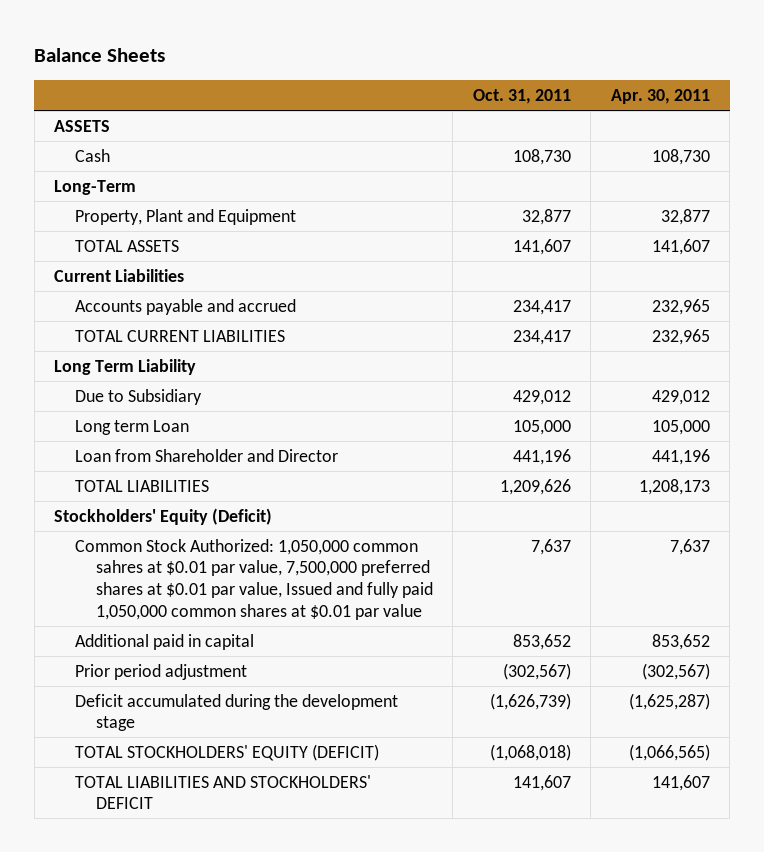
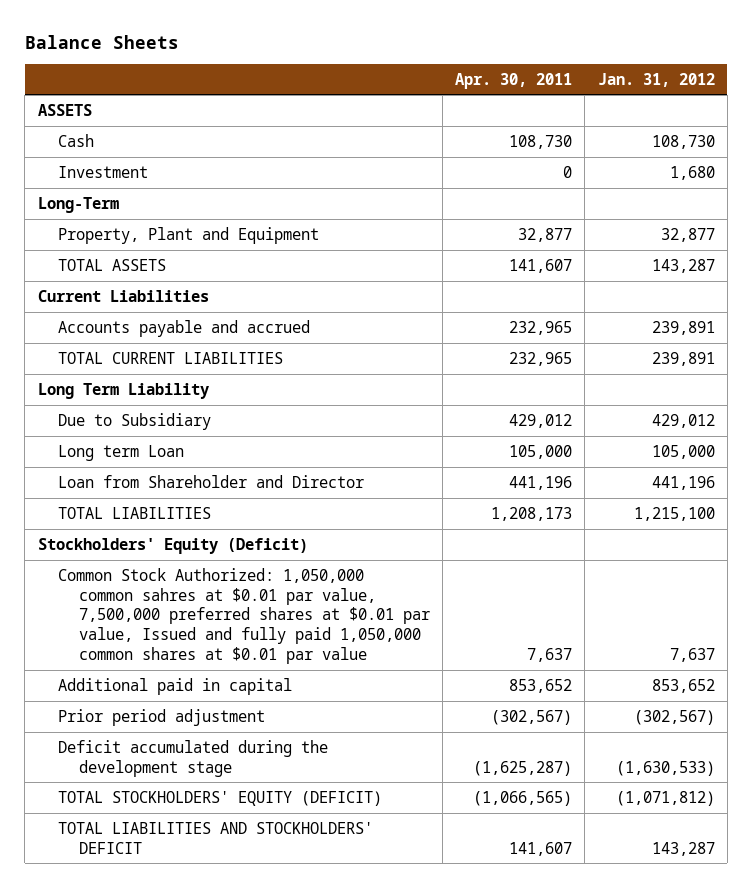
[472,89,571,105] Oct. 31, 2011 -> none
none -> [597,72,715,87] Jan. 31, 2012
none -> [58,165,149,178] Investment

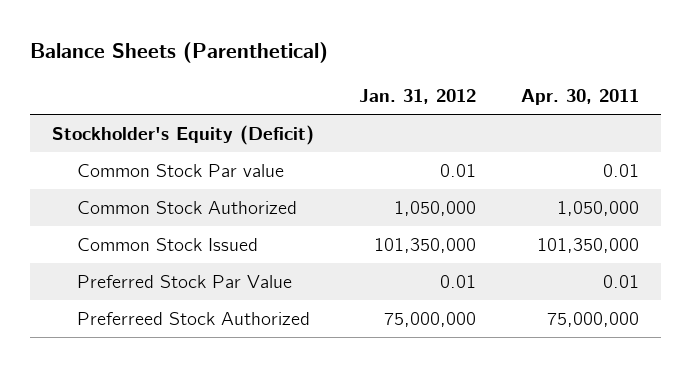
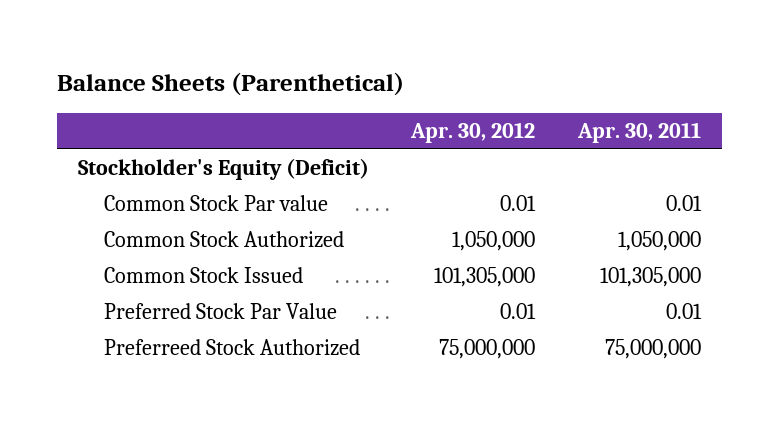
[359,88,477,104] Jan. 31, 2012 -> none
none -> [410,122,536,144] Apr. 30, 2012
[537,238,640,254] 101,350,000 -> [599,267,701,288] 101,305,000

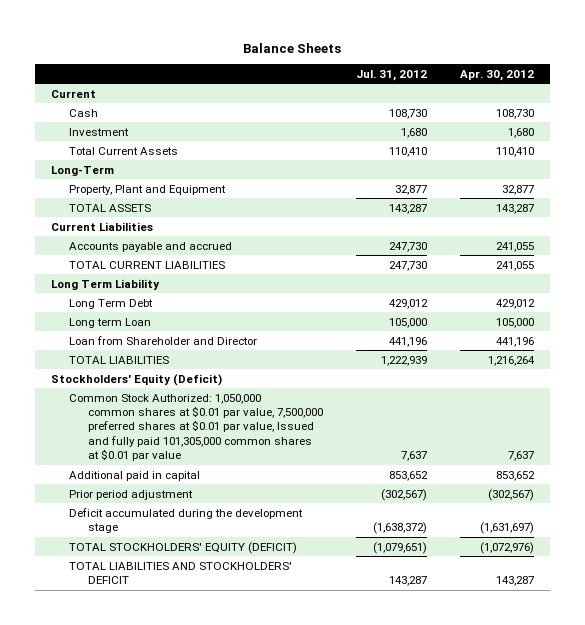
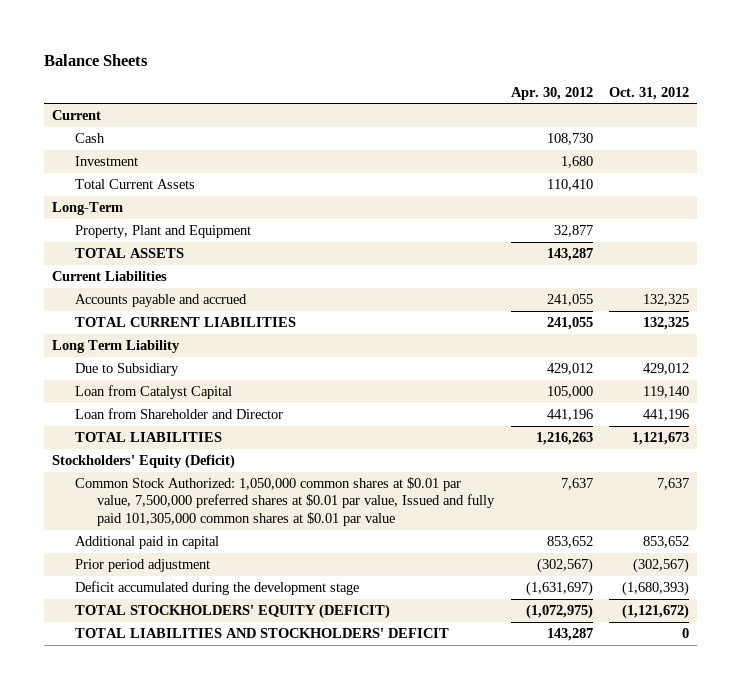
[355,69,427,81] Jul. 31, 2012 -> none
none -> [608,86,689,100] Oct. 31, 2012
[69,298,154,309] Long Term Debt -> [74,363,179,377] Due to Subsidiary
[69,317,152,328] Long term Loan -> [74,385,232,400] Loan from Catalyst Capital
[487,355,535,366] 1,216,264 -> [535,432,593,446] 1,216,263
[479,541,534,554] (1,072,976) -> [525,604,593,620] (1,072,975)

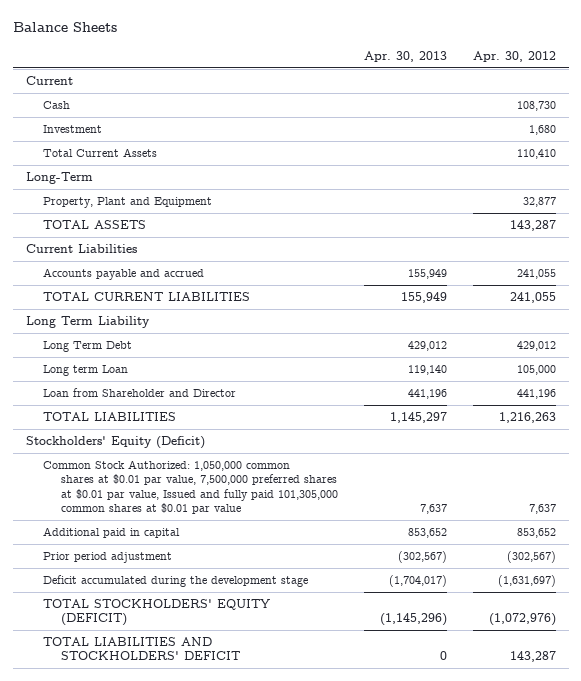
[608,86,689,100] Oct. 31, 2012 -> none
none -> [363,51,447,63] Apr. 30, 2013
[74,363,179,377] Due to Subsidiary -> [43,341,133,353] Long Term Debt
[74,385,232,400] Loan from Catalyst Capital -> [43,365,129,377] Long term Loan
[525,604,593,620] (1,072,975) -> [488,613,556,627] (1,072,976)

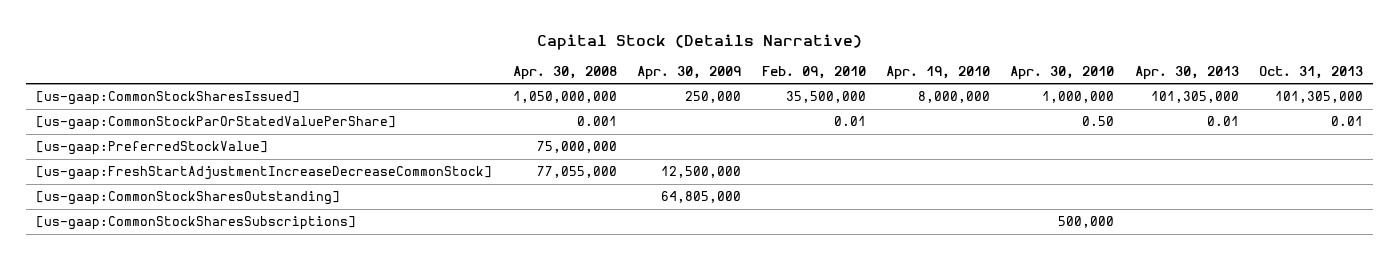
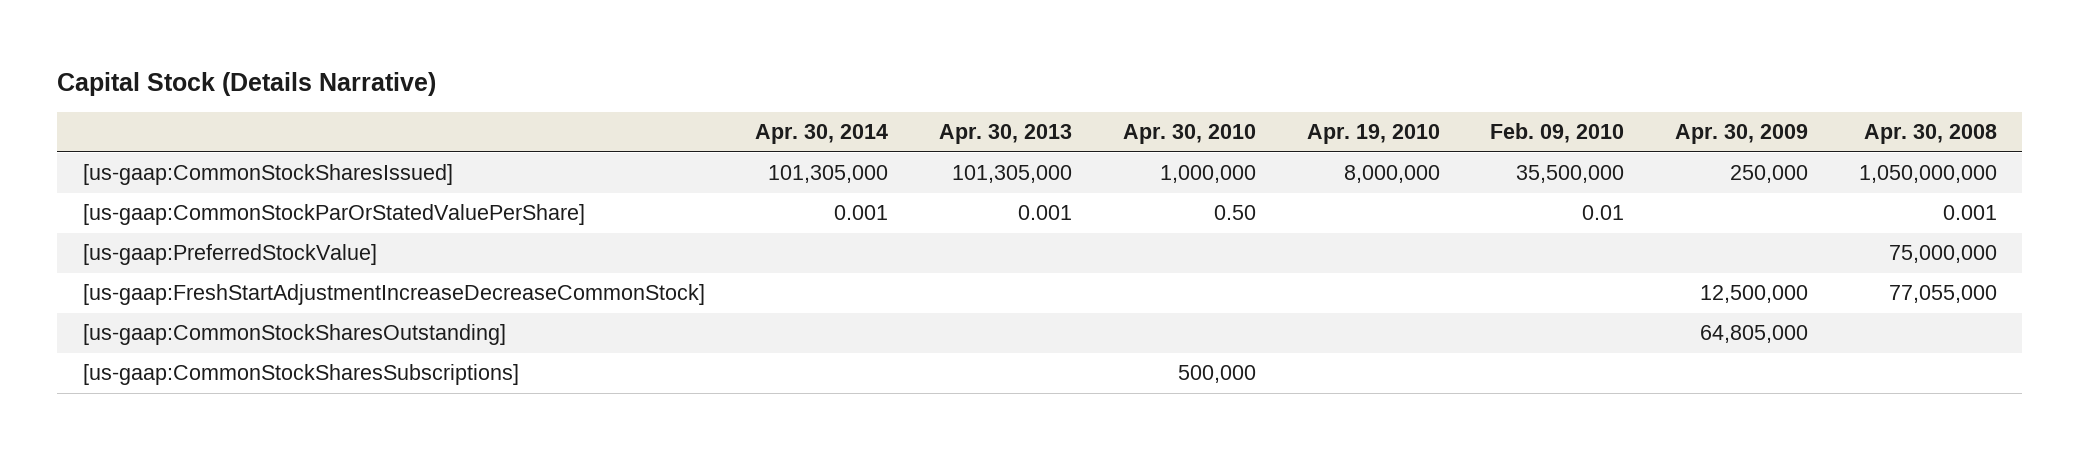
[1259,65,1364,79] Oct. 31, 2013 -> none
none -> [755,124,889,145] Apr. 30, 2014
[1206,116,1239,127] 0.01 -> [1018,205,1073,221] 0.001

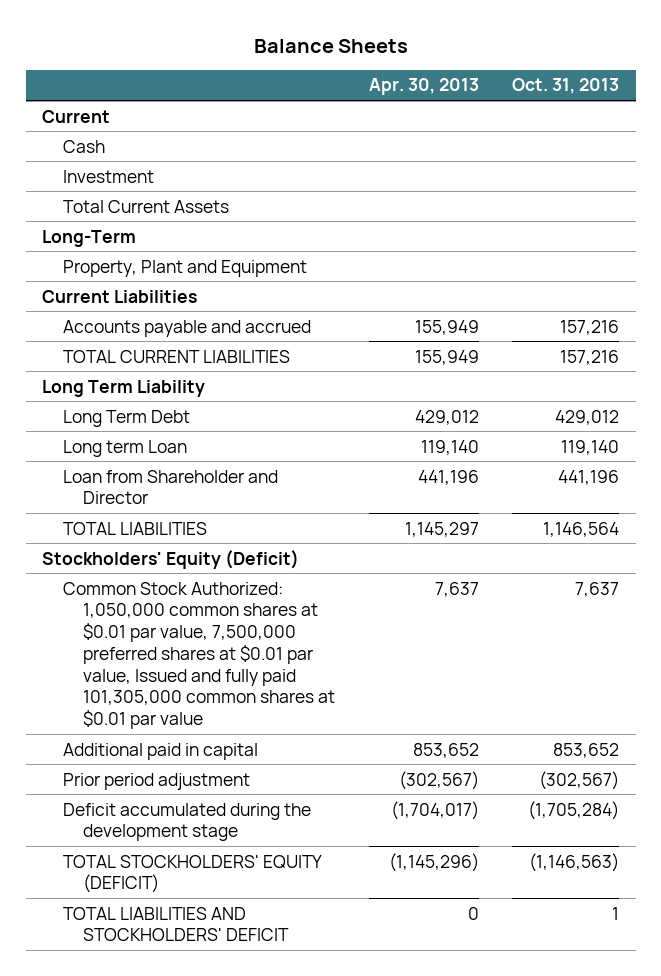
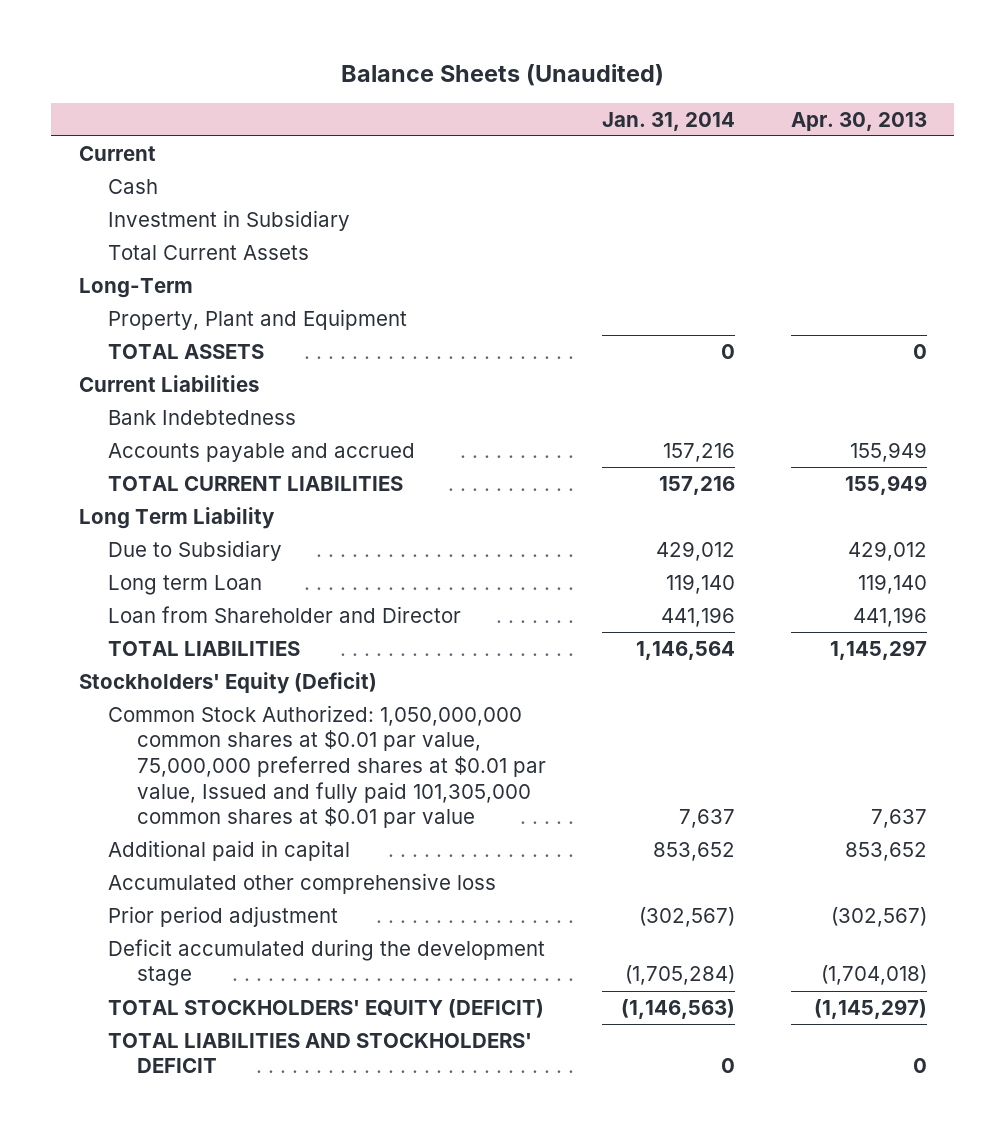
[253,38,408,53] Balance Sheets -> [340,64,664,87] Balance Sheets (Unaudited)
[512,78,620,95] Oct. 31, 2013 -> none
none -> [601,111,735,131] Jan. 31, 2014
[62,169,154,183] Investment -> [108,209,351,231] Investment in Subsidiary
none -> [108,343,265,359] TOTAL ASSETS
none -> [108,409,297,425] Bank Indebtedness
[62,409,190,427] Long Term Debt -> [108,539,283,561] Due to Subsidiary
[62,581,336,730] Common Stock Authorized: 1,050,000 common shares at $0.01 par value, 7,500,000 preferred shares at $0.01 par value, Issued and fully paid 101,305,000 common shares at $0.01 par value -> [108,704,547,829] Common Stock Authorized: 1,050,000,000 common shares at $0.01 par value, 75,000,000 preferred shares at $0.01 par value, Issued and fully paid 101,305,000 common shares at $0.01 par value
none -> [108,872,497,894] Accumulated other comprehensive loss
[390,800,479,820] (1,704,017) -> [820,965,927,986] (1,704,018)
[388,852,479,872] (1,145,296) -> [813,998,927,1019] (1,145,297)

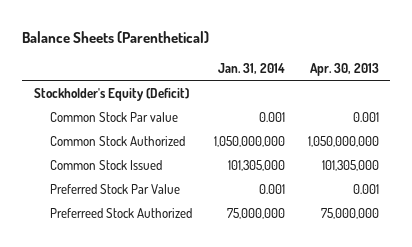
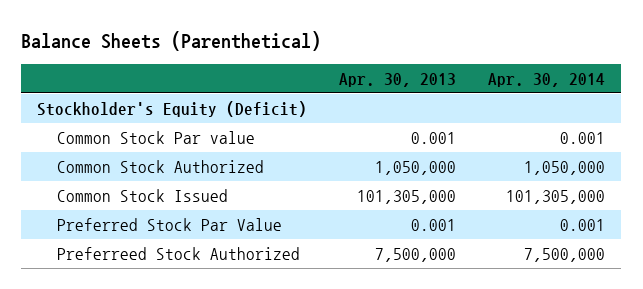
[218,62,286,74] Jan. 31, 2014 -> none
none -> [488,72,606,87] Apr. 30, 2014
[307,135,379,147] 1,050,000,000 -> [375,160,457,175] 1,050,000
[320,207,379,219] 75,000,000 -> [375,247,457,262] 7,500,000

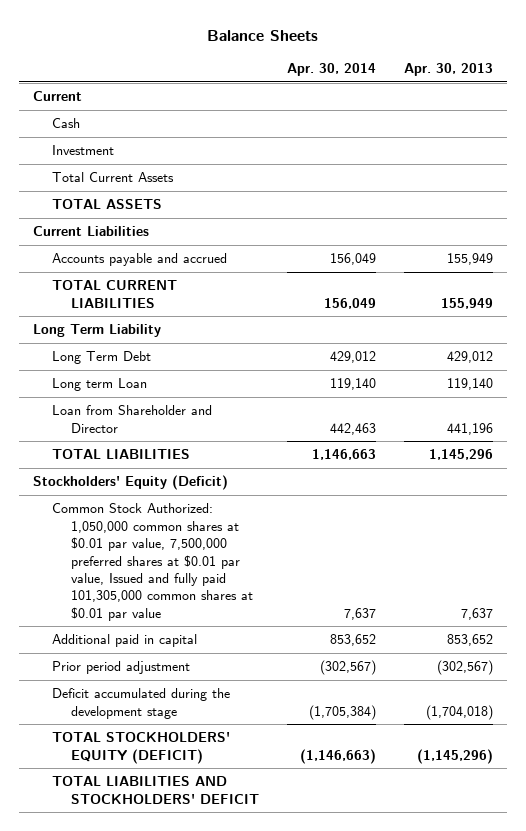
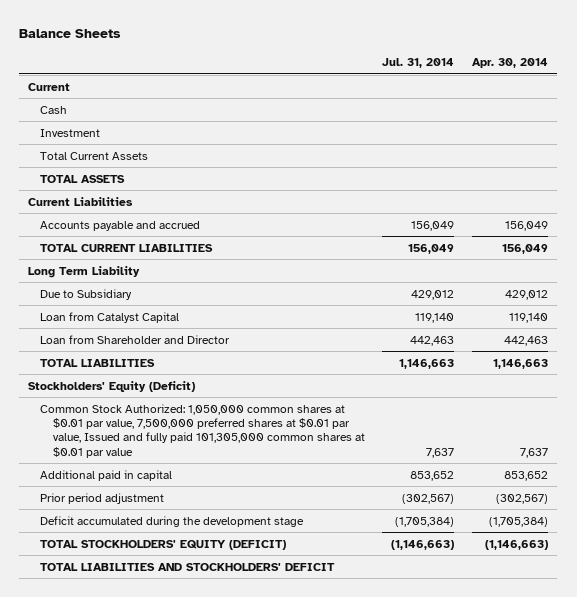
[403,62,493,76] Apr. 30, 2013 -> none
none -> [382,58,455,69] Jul. 31, 2014
[52,351,152,365] Long Term Debt -> [40,288,133,300] Due to Subsidiary
[52,378,148,392] Long term Loan -> [40,311,180,323] Loan from Catalyst Capital

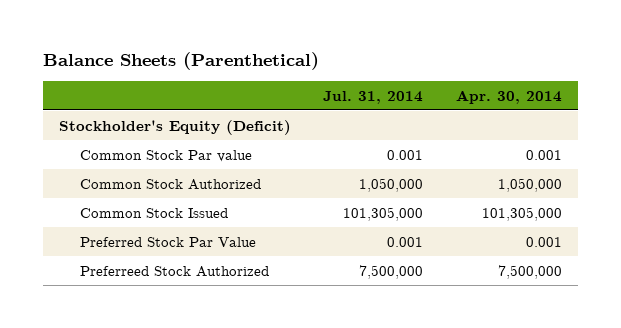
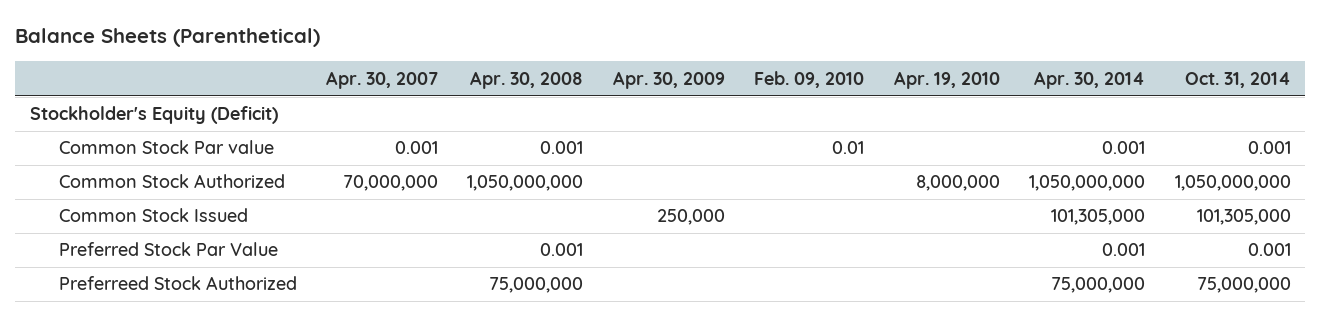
[323,90,424,104] Jul. 31, 2014 -> none
none -> [326,70,439,89] Apr. 30, 2007
none -> [470,70,584,89] Apr. 30, 2008
none -> [612,70,725,89] Apr. 30, 2009
none -> [754,70,865,88] Feb. 09, 2010
none -> [893,70,1000,89] Apr. 19, 2010
none -> [1184,71,1291,88] Oct. 31, 2014
[497,177,562,192] 1,050,000 -> [1029,175,1146,192] 1,050,000,000
[497,264,562,279] 7,500,000 -> [1051,277,1146,294] 75,000,000

